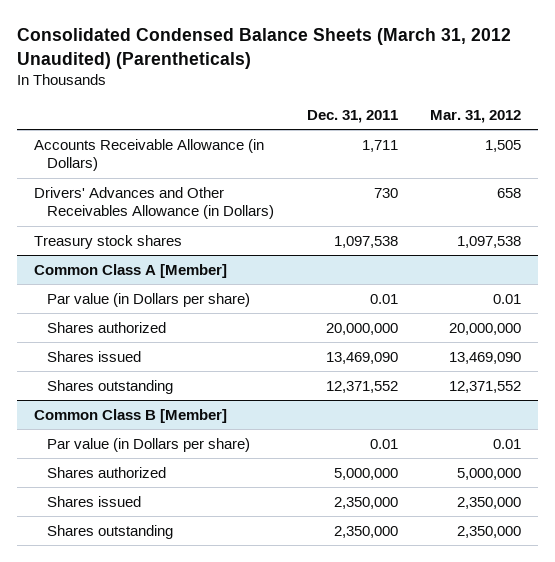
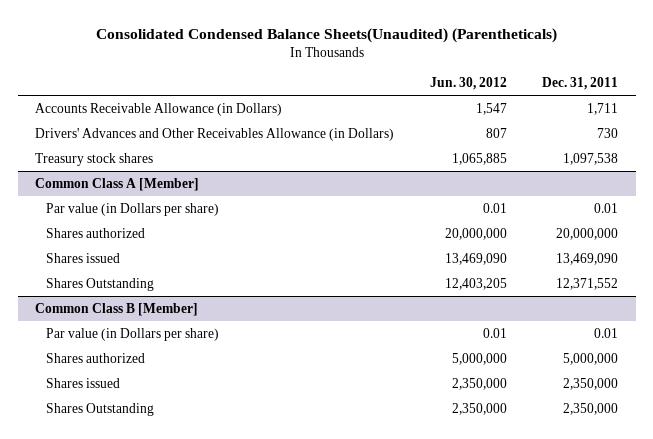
[17,27,512,69] Consolidated Condensed Balance Sheets (March 31, 2012 Unaudited) (Parentheticals) -> [95,27,557,43] Consolidated Condensed Balance Sheets(Unaudited) (Parentheticals)
[430,110,522,124] Mar. 31, 2012 -> none
none -> [429,77,507,91] Jun. 30, 2012
[46,379,173,394] Shares outstanding -> [46,277,155,291] Shares Outstanding
[46,524,173,539] Shares outstanding -> [46,402,155,416] Shares Outstanding

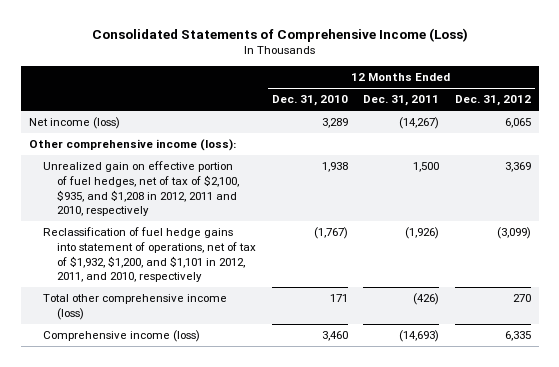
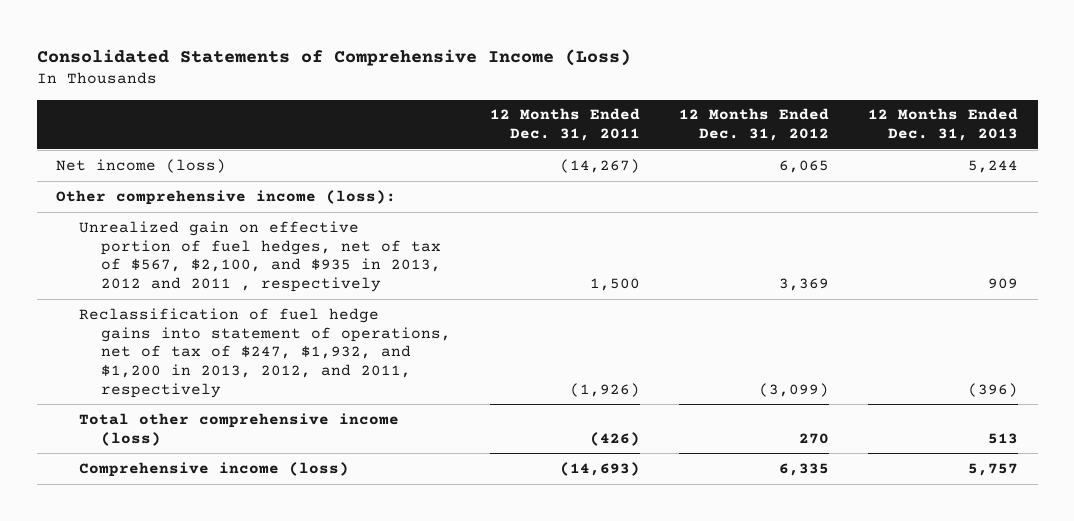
[271,95,348,107] Dec. 31, 2010 -> none
none -> [868,108,1019,142] 12 Months Ended Dec. 31, 2013
[42,161,240,217] Unrealized gain on effective portion of fuel hedges, net of tax of $2,100, $935, and $1,208 in 2012, 2011 and 2010, respectively -> [78,220,441,293] Unrealized gain on effective portion of fuel hedges, net of tax of $567, $2,100, and $935 in 2013, 2012 and 2011 , respectively
[42,227,257,283] Reclassification of fuel hedge gains into statement of operations, net of tax of $1,932, $1,200, and $1,101 in 2012, 2011, and 2010, respectively -> [78,307,451,398] Reclassification of fuel hedge gains into statement of operations, net of tax of $247, $1,932, and $1,200 in 2013, 2012, and 2011, respectively

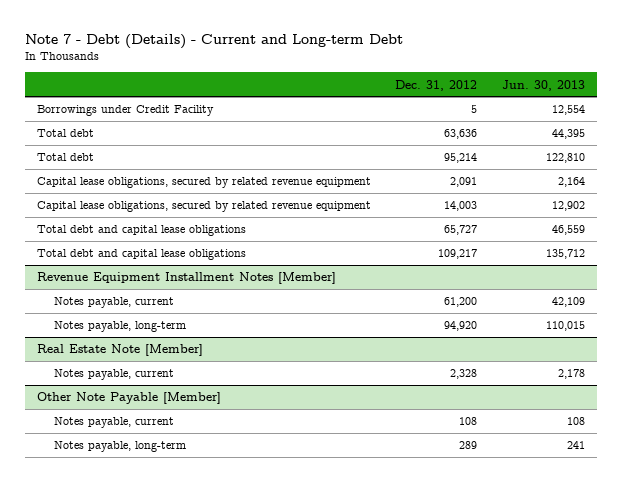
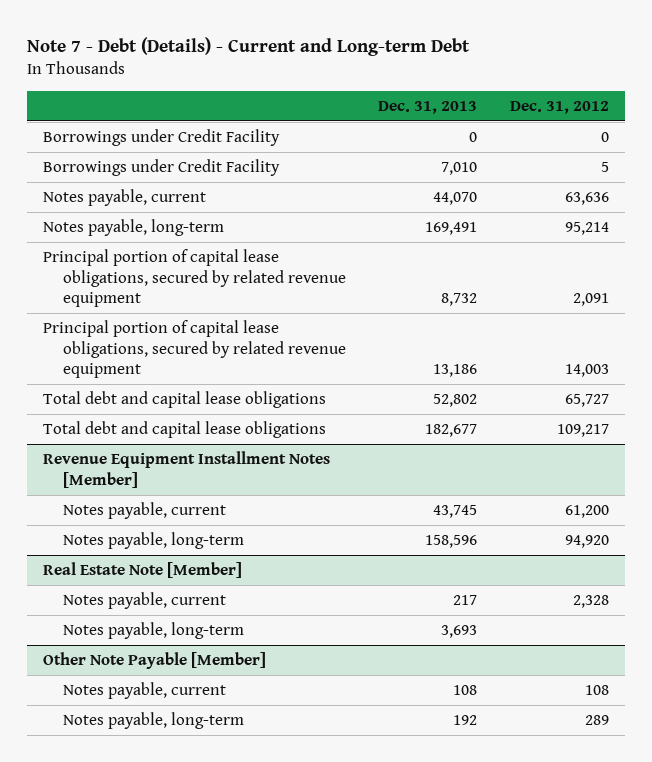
[501,79,585,91] Jun. 30, 2013 -> none
none -> [378,100,478,114] Dec. 31, 2013
none -> [42,129,280,147] Borrowings under Credit Facility
[37,129,95,138] Total debt -> [42,189,206,207] Notes payable, current
[37,153,95,162] Total debt -> [42,219,224,237] Notes payable, long-term
[37,177,372,189] Capital lease obligations, secured by related revenue equipment -> [42,249,347,308] Principal portion of capital lease obligations, secured by related revenue equipment
[37,201,372,213] Capital lease obligations, secured by related revenue equipment -> [42,320,347,379] Principal portion of capital lease obligations, secured by related revenue equipment
none -> [63,622,245,640] Notes payable, long-term

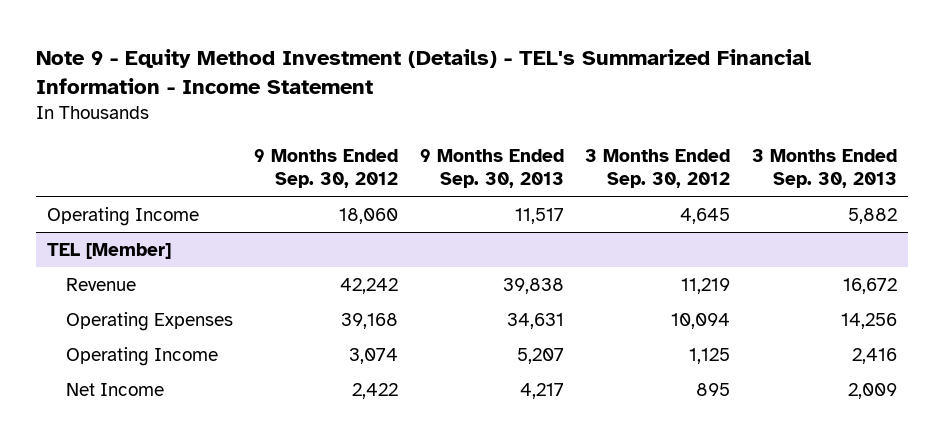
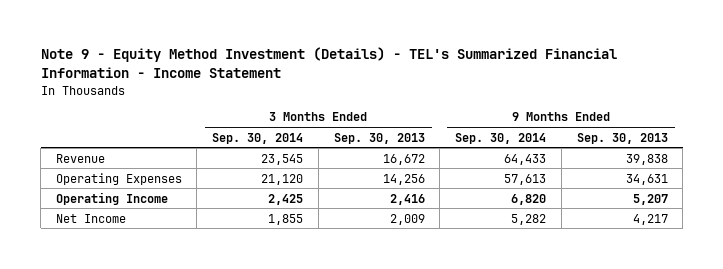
[254,149,399,188] 9 Months Ended Sep. 30, 2012 -> none
[585,149,731,188] 3 Months Ended Sep. 30, 2012 -> none
none -> [212,132,304,144] Sep. 30, 2014
none -> [455,132,547,144] Sep. 30, 2014
[47,206,200,226] Operating Income -> none
[47,242,172,259] TEL [Member] -> none

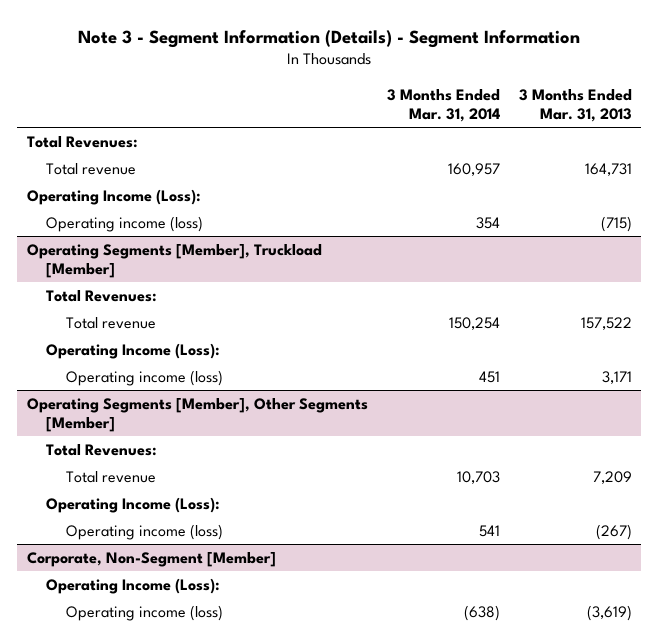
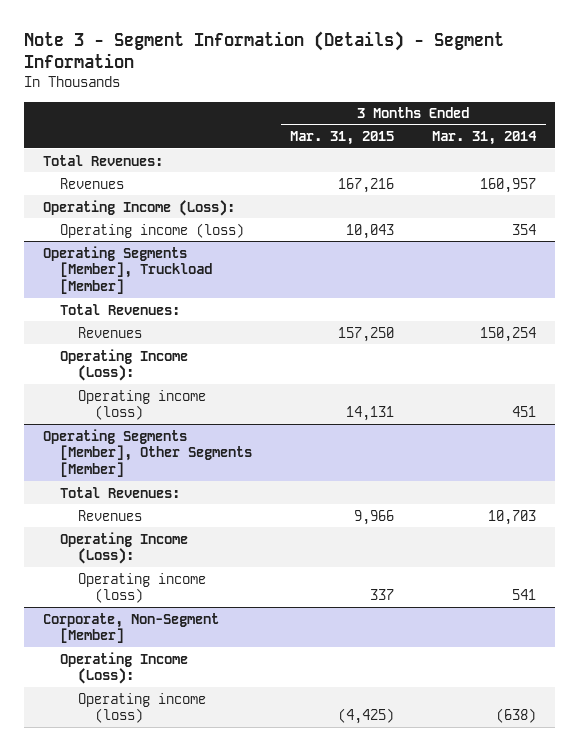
[518,88,632,122] 3 Months Ended Mar. 31, 2013 -> none
none -> [290,131,395,146] Mar. 31, 2015
[46,162,137,175] Total revenue -> [60,177,125,189] Revenues
[65,316,156,329] Total revenue -> [77,326,142,338] Revenues
[65,470,156,483] Total revenue -> [77,509,142,521] Revenues

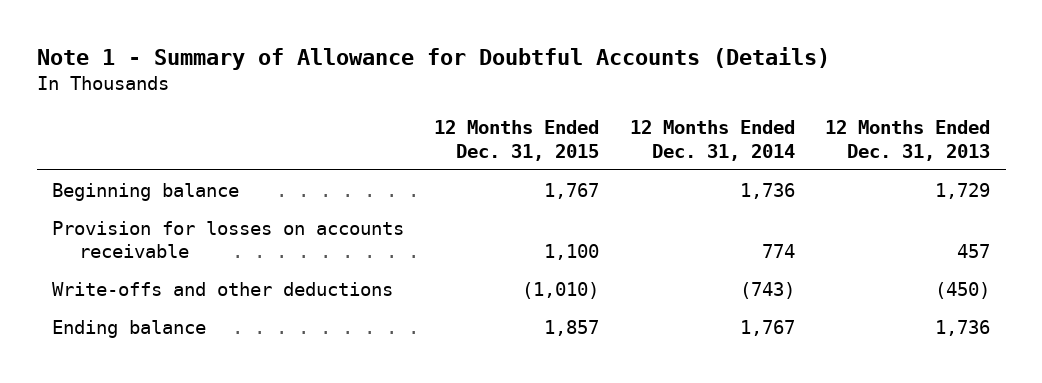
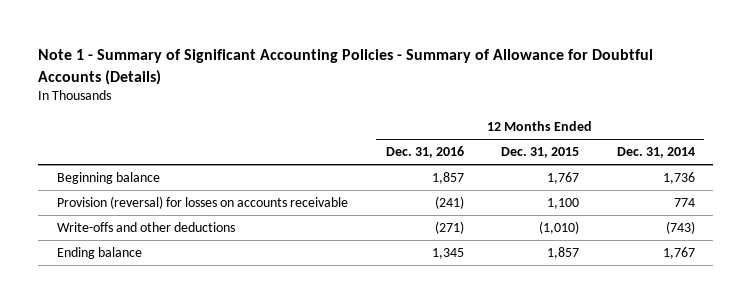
[36,47,830,71] Note 1 - Summary of Allowance for Doubtful Accounts (Details) -> [38,48,654,85] Note 1 - Summary of Significant Accounting Policies - Summary of Allowance for Doubtful Accounts (Details)
[825,120,991,161] 12 Months Ended Dec. 31, 2013 -> none
none -> [385,146,464,159] Dec. 31, 2016
[51,220,404,258] Provision for losses on accounts receivable -> [57,195,349,209] Provision (reversal) for losses on accounts receivable

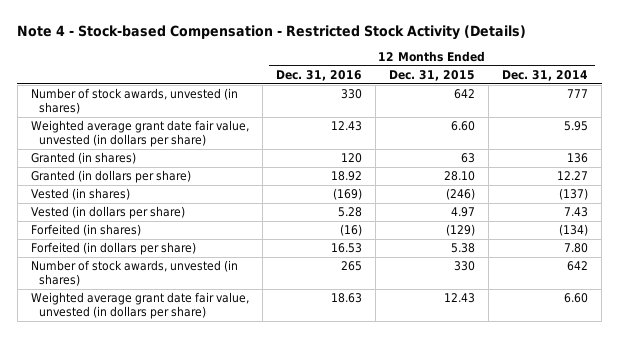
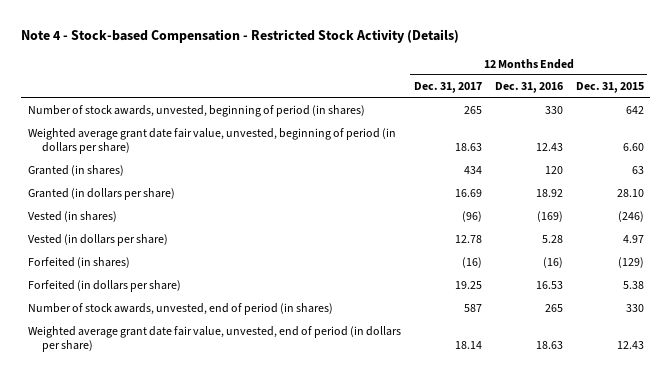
[502,70,589,82] Dec. 31, 2014 -> none
none -> [413,82,482,94] Dec. 31, 2017
[30,88,238,115] Number of stock awards, unvested (in shares) -> [27,105,365,118] Number of stock awards, unvested, beginning of period (in shares)
[30,120,249,148] Weighted average grant date fair value, unvested (in dollars per share) -> [27,128,396,155] Weighted average grant date fair value, unvested, beginning of period (in dollars per share)
[30,260,238,287] Number of stock awards, unvested (in shares) -> [27,303,333,316] Number of stock awards, unvested, end of period (in shares)
[30,292,249,320] Weighted average grant date fair value, unvested (in dollars per share) -> [27,326,401,353] Weighted average grant date fair value, unvested, end of period (in dollars per share)

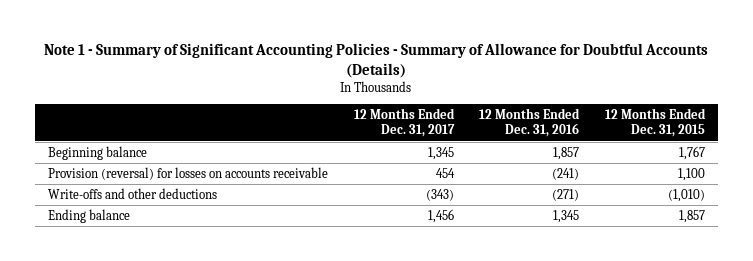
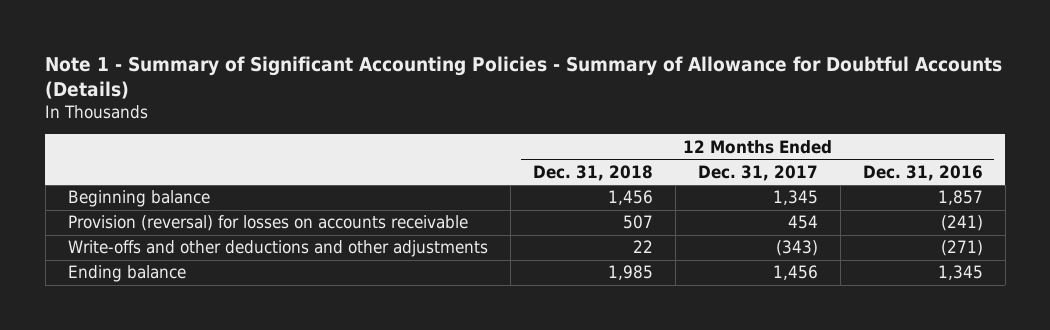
[605,108,707,138] 12 Months Ended Dec. 31, 2015 -> none
none -> [532,164,653,181] Dec. 31, 2018
[47,188,217,200] Write-offs and other deductions -> [67,240,488,258] Write-offs and other deductions and other adjustments

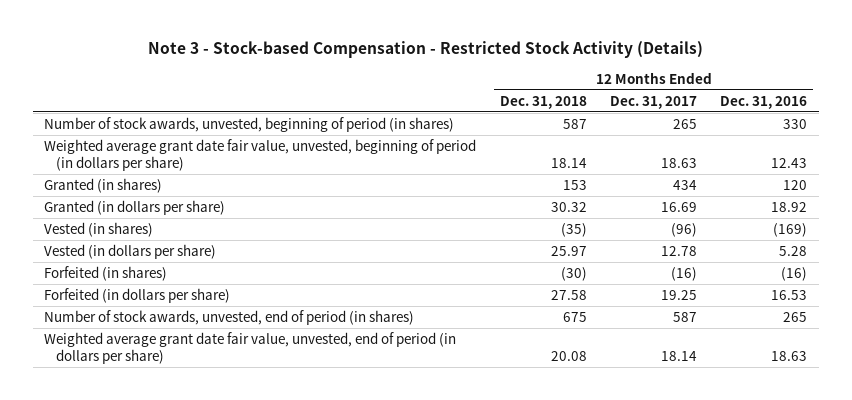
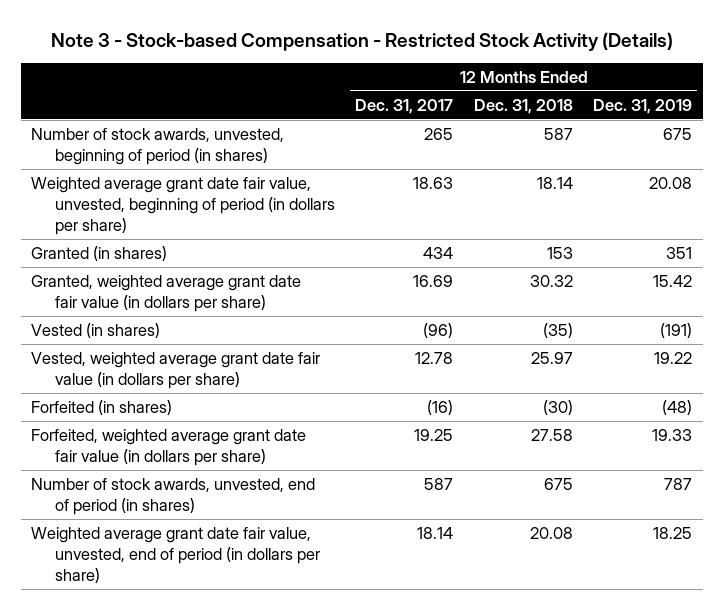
[720,95,808,109] Dec. 31, 2016 -> none
none -> [593,98,693,114] Dec. 31, 2019
[44,200,226,216] Granted (in dollars per share) -> [31,274,302,312] Granted, weighted average grant date fair value (in dollars per share)
[44,244,217,260] Vested (in dollars per share) -> [31,351,321,389] Vested, weighted average grant date fair value (in dollars per share)
[44,288,231,304] Forfeited (in dollars per share) -> [31,428,307,466] Forfeited, weighted average grant date fair value (in dollars per share)

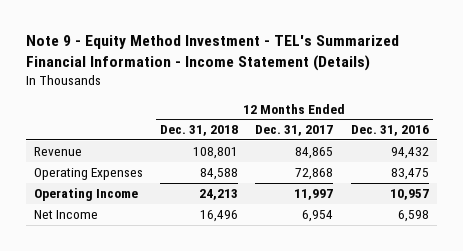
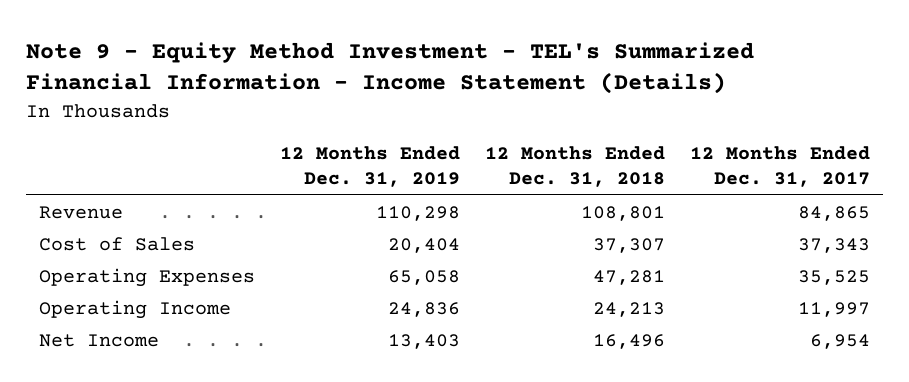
[350,125,429,137] Dec. 31, 2016 -> none
none -> [280,145,461,188] 12 Months Ended Dec. 31, 2019
none -> [38,236,195,251] Cost of Sales
[200,168,239,181] 84,588 -> [593,269,666,285] 47,281
[295,168,334,181] 72,868 -> [798,269,871,285] 35,525

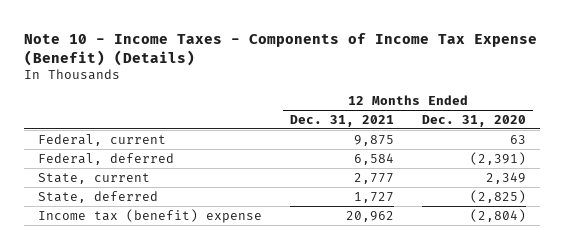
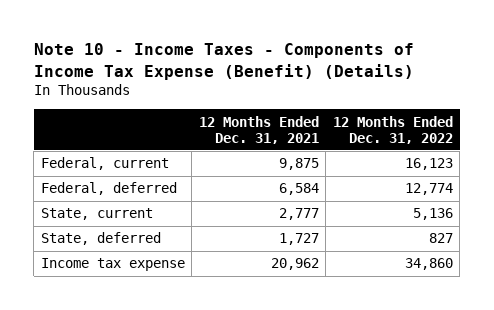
[421,114,526,127] Dec. 31, 2020 -> none
none -> [332,115,453,144] 12 Months Ended Dec. 31, 2022
[38,208,263,223] Income tax (benefit) expense -> [40,258,185,272] Income tax expense

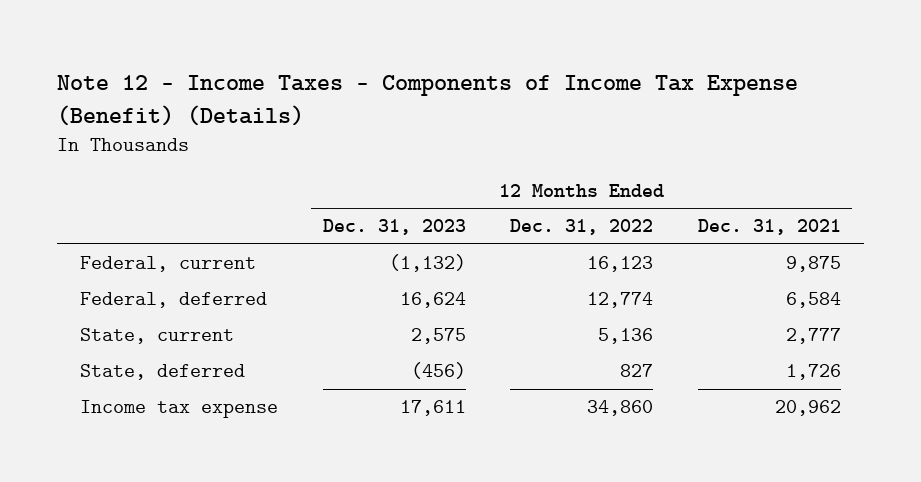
[33,43,414,80] Note 10 - Income Taxes - Components of Income Tax Expense (Benefit) (Details) -> [57,74,799,126] Note 12 - Income Taxes - Components of Income Tax Expense (Benefit) (Details)
none -> [322,219,466,236] Dec. 31, 2023
[278,233,319,246] 1,727 -> [786,364,842,381] 1,726

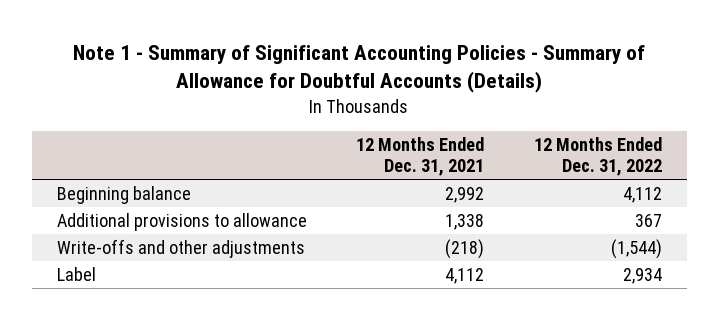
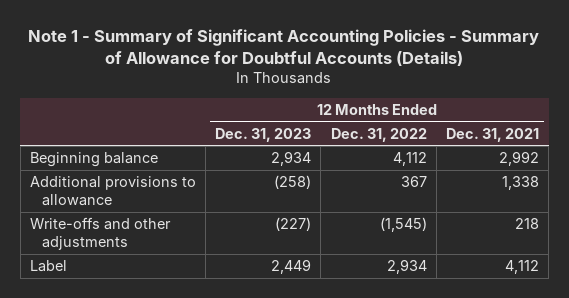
none -> [215,127,312,142] Dec. 31, 2023
[445,238,485,259] (218) -> [515,218,540,230] 218
[610,238,662,259] (1,544) -> [379,217,427,233] (1,545)

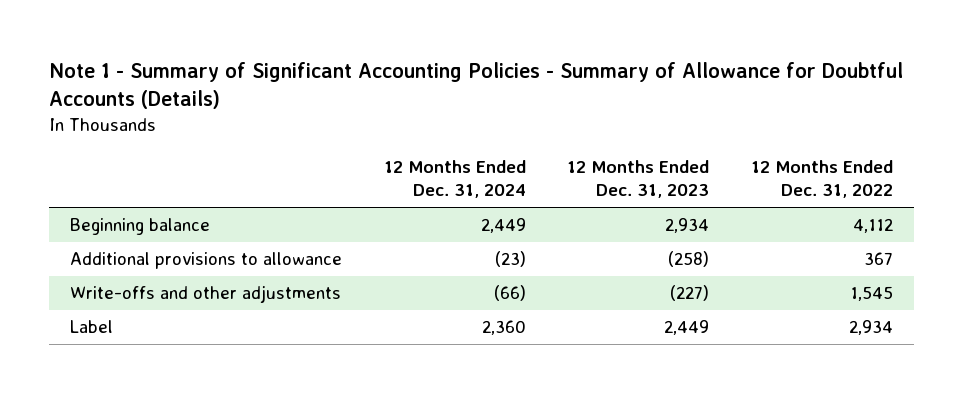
[446,127,540,142] Dec. 31, 2021 -> none
none -> [383,160,526,199] 12 Months Ended Dec. 31, 2024
[379,217,427,233] (1,545) -> [849,286,893,302] 1,545

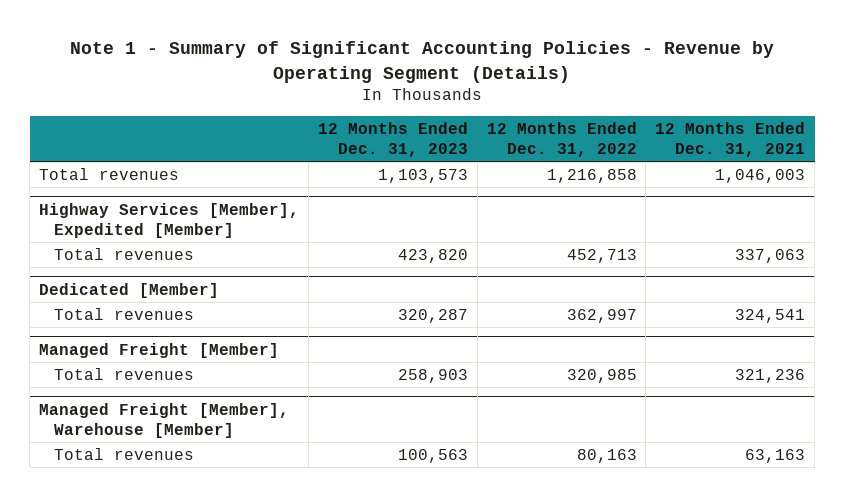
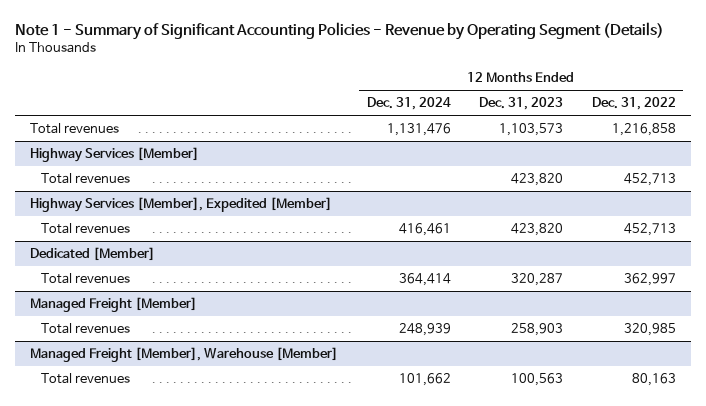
[655,122,806,158] 12 Months Ended Dec. 31, 2021 -> none
none -> [366,97,451,111] Dec. 31, 2024
none -> [29,147,199,163] Highway Services [Member]
none -> [40,173,130,185] Total revenues

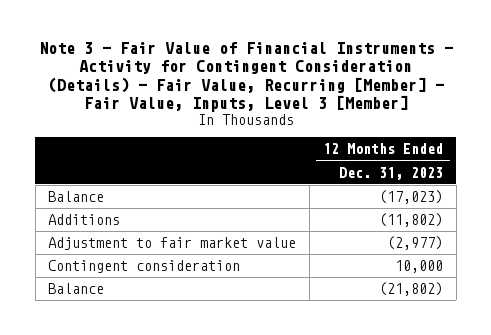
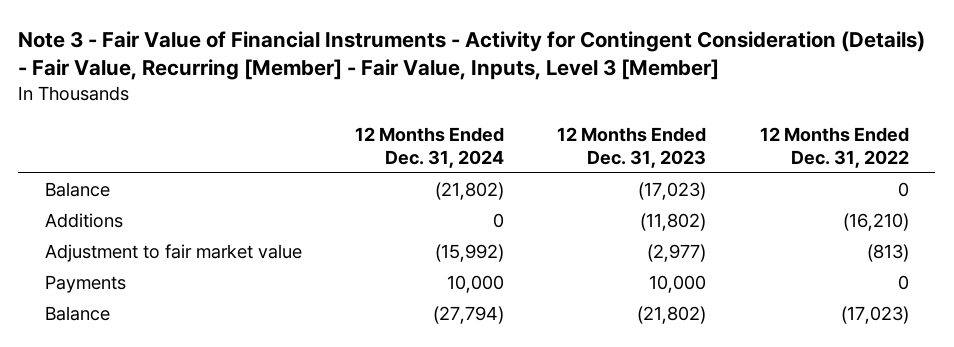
none -> [355,126,505,168] 12 Months Ended Dec. 31, 2024
none -> [759,126,909,168] 12 Months Ended Dec. 31, 2022
[48,260,241,274] Contingent consideration -> [44,274,126,293] Payments

